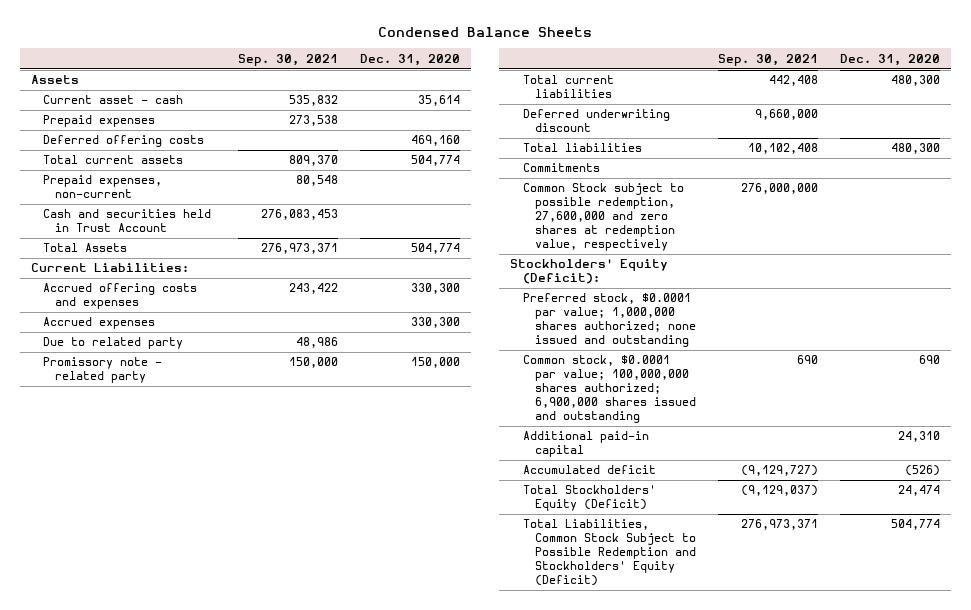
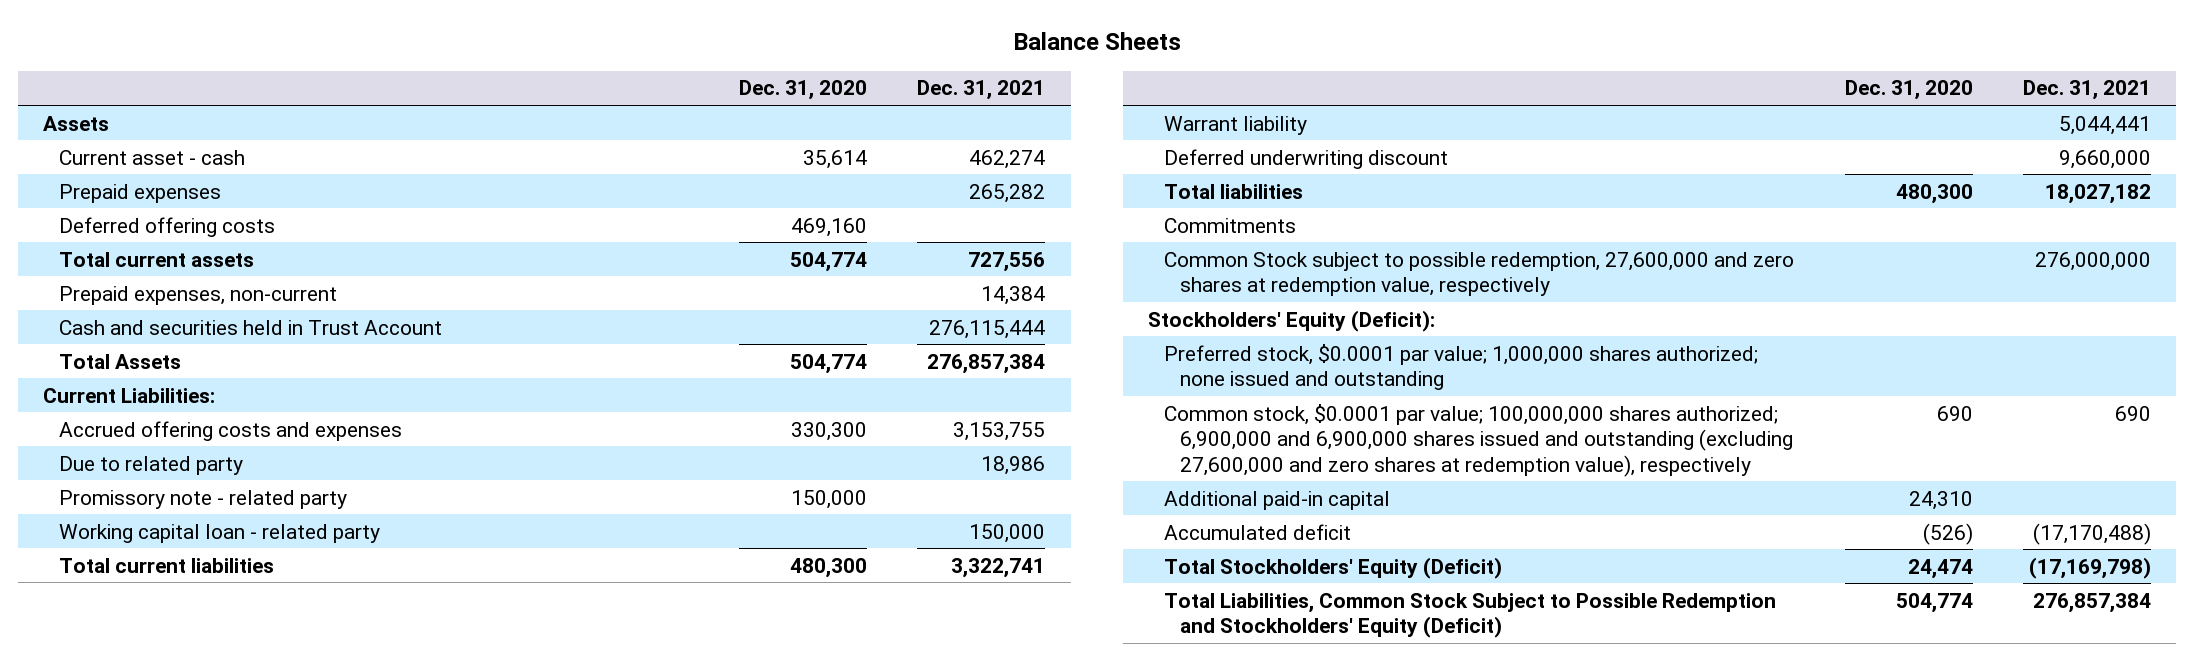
[378,27,593,38] Condensed Balance Sheets -> [1012,32,1181,51] Balance Sheets
[238,53,339,66] Sep. 30, 2021 -> none
none -> [917,80,1046,101] Dec. 31, 2021
[42,317,155,330] Accrued expenses -> none
none -> [58,523,380,543] Working capital loan - related party
none -> [1164,115,1308,135] Warrant liability
[522,355,696,424] Common stock, $0.0001 par value; 100,000,000 shares authorized; 6,900,000 shares issued and outstanding -> [1164,403,1794,477] Common stock, $0.0001 par value; 100,000,000 shares authorized; 6,900,000 and 6,900,000 shares issued and outstanding (excluding 27,600,000 and zero shares at redemption value), respectively

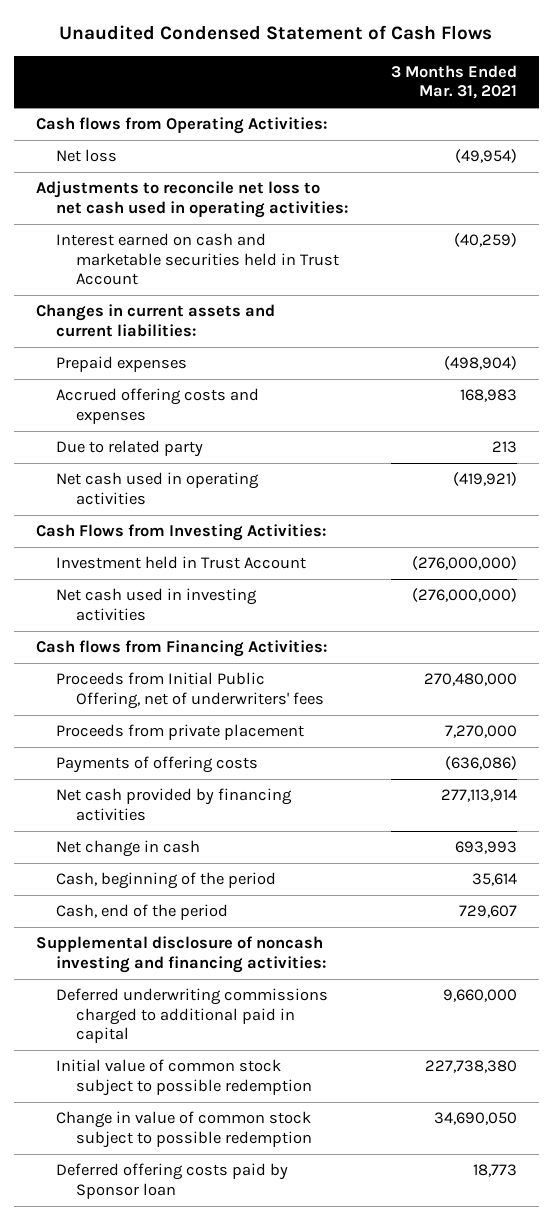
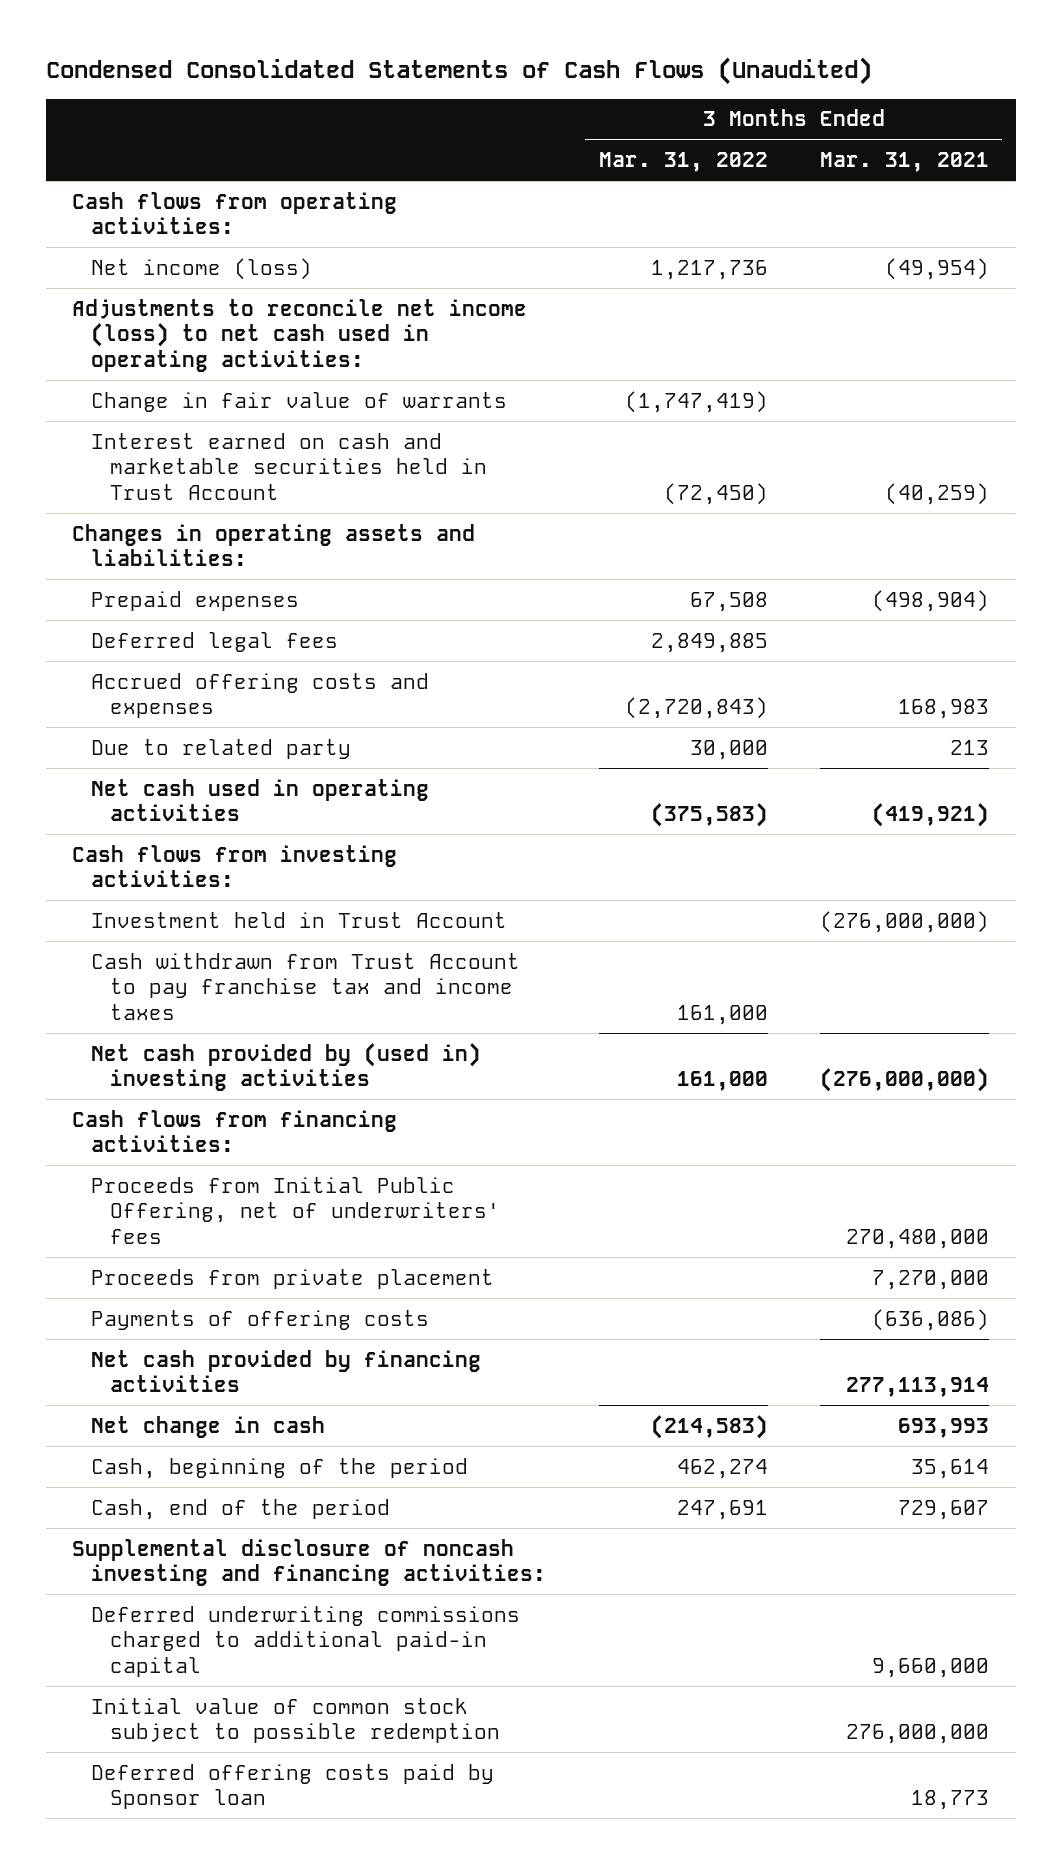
[59,25,493,41] Unaudited Condensed Statement of Cash Flows -> [45,56,872,85] Condensed Consolidated Statements of Cash Flows (Unaudited)
none -> [598,151,768,172] Mar. 31, 2022
[35,117,327,135] Cash flows from Operating Activities: -> [71,191,397,235] Cash flows from operating activities:
[55,149,117,163] Net loss -> [90,257,312,280] Net income (loss)
[35,181,348,218] Adjustments to reconcile net loss to net cash used in operating activities: -> [71,298,527,372] Adjustments to reconcile net income (loss) to net cash used in operating activities:
none -> [90,391,507,412] Change in fair value of warrants
[35,304,275,337] Changes in current assets and current liabilities: -> [71,523,475,567] Changes in operating assets and liabilities:
none -> [90,631,338,652] Deferred legal fees
[35,524,326,542] Cash Flows from Investing Activities: -> [71,844,397,888] Cash flows from investing activities:
none -> [90,952,520,1020] Cash withdrawn from Trust Account to pay franchise tax and income taxes
[55,588,257,621] Net cash used in investing activities -> [90,1042,481,1092] Net cash provided by (used in) investing activities
[35,640,327,658] Cash flows from Financing Activities: -> [71,1109,397,1153] Cash flows from financing activities:
[55,1111,312,1148] Change in value of common stock subject to possible redemption -> none
[55,988,328,1043] Deferred underwriting commissions charged to additional paid in capital -> [90,1605,520,1677] Deferred underwriting commissions charged to additional paid-in capital
[425,1060,518,1074] 227,738,380 -> [846,1724,990,1745] 276,000,000

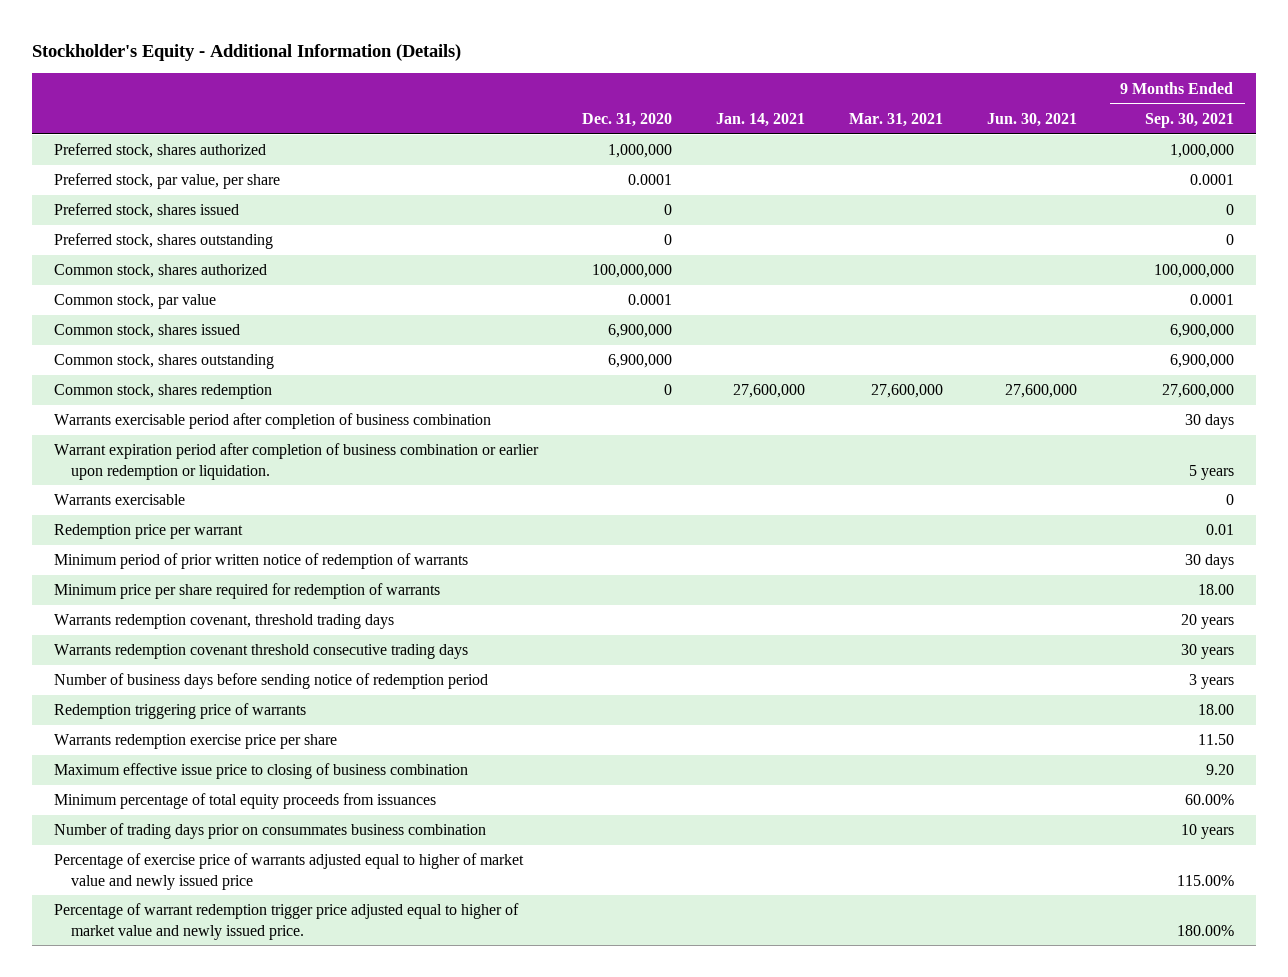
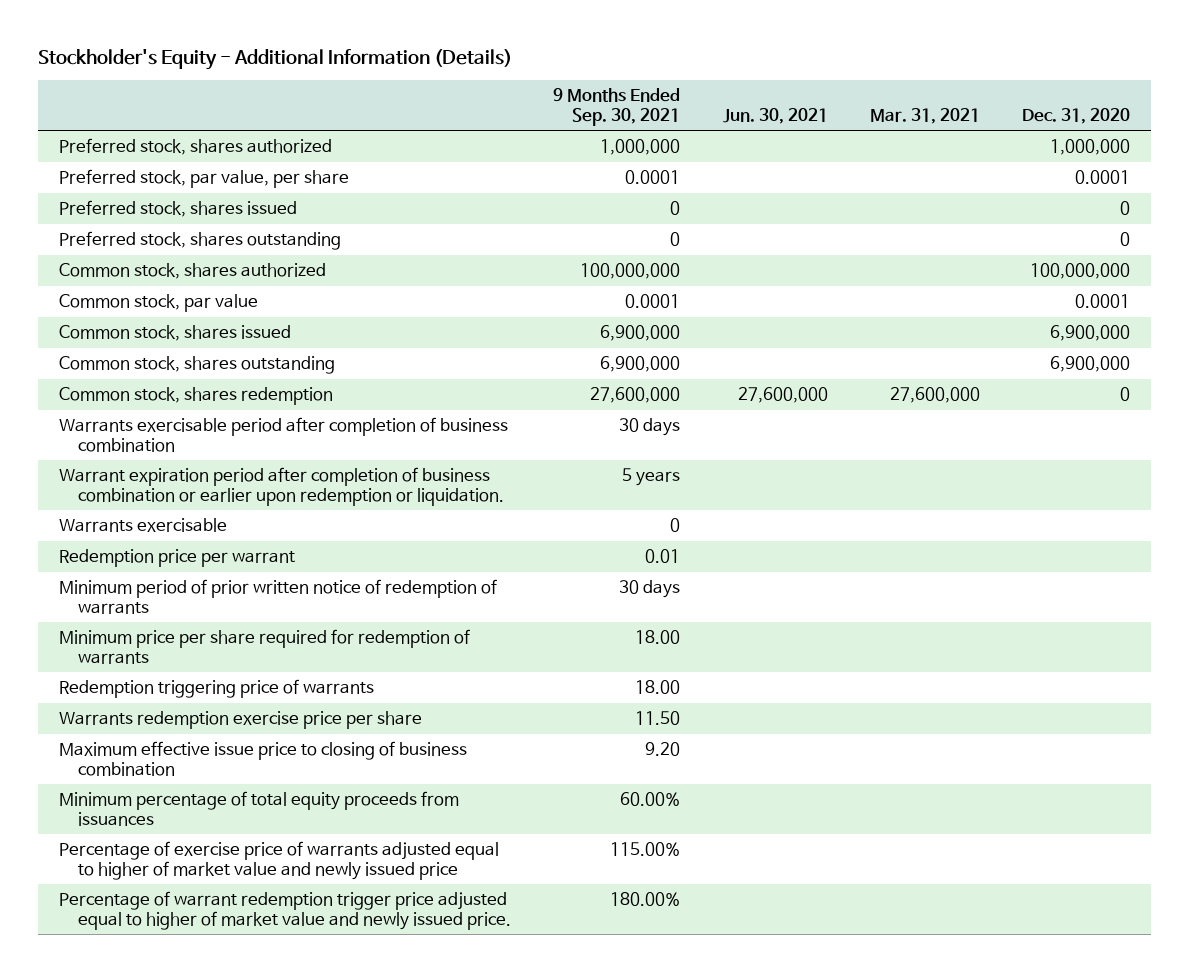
[716,112,806,127] Jan. 14, 2021 -> none
[54,614,395,630] Warrants redemption covenant, threshold trading days -> none
[54,644,469,660] Warrants redemption covenant threshold consecutive trading days -> none
[54,673,489,690] Number of business days before sending notice of redemption period -> none
[54,823,487,840] Number of trading days prior on consummates business combination -> none

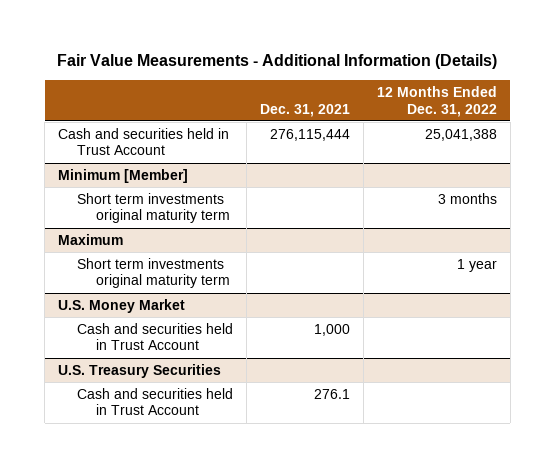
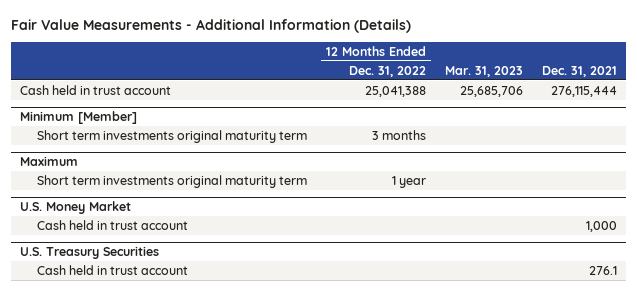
none -> [444,65,523,77] Mar. 31, 2023
[58,127,230,156] Cash and securities held in Trust Account -> [20,84,172,95] Cash held in trust account
[77,322,234,351] Cash and securities held in Trust Account -> [37,219,189,230] Cash held in trust account
[77,387,234,416] Cash and securities held in Trust Account -> [37,264,189,275] Cash held in trust account

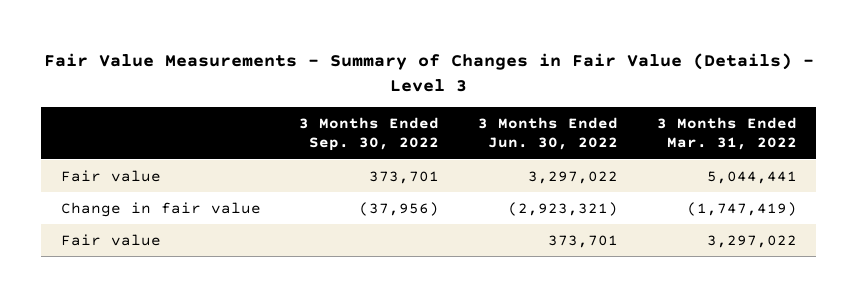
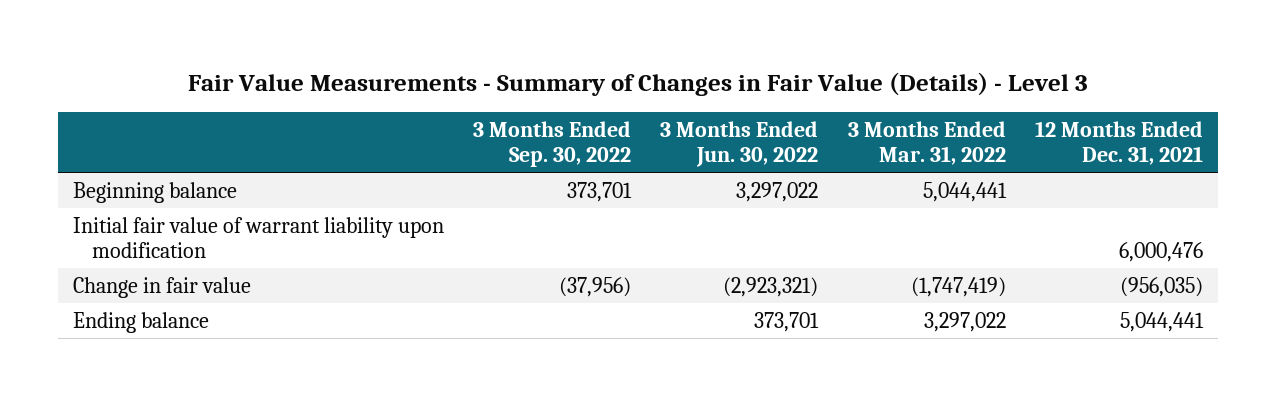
none -> [1034,120,1203,166] 12 Months Ended Dec. 31, 2021
[60,169,161,182] Fair value -> [72,181,237,203] Beginning balance
none -> [72,216,444,258] Initial fair value of warrant liability upon modification
[60,233,161,246] Fair value -> [72,311,209,333] Ending balance

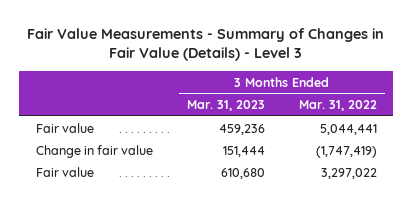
[472,120,631,168] 3 Months Ended Sep. 30, 2022 -> none
[660,120,819,168] 3 Months Ended Jun. 30, 2022 -> none
[1034,120,1203,166] 12 Months Ended Dec. 31, 2021 -> none
none -> [186,99,265,111] Mar. 31, 2023
[72,216,444,258] Initial fair value of warrant liability upon modification -> none
[72,181,237,203] Beginning balance -> [36,122,95,133] Fair value
[72,311,209,333] Ending balance -> [36,166,95,177] Fair value

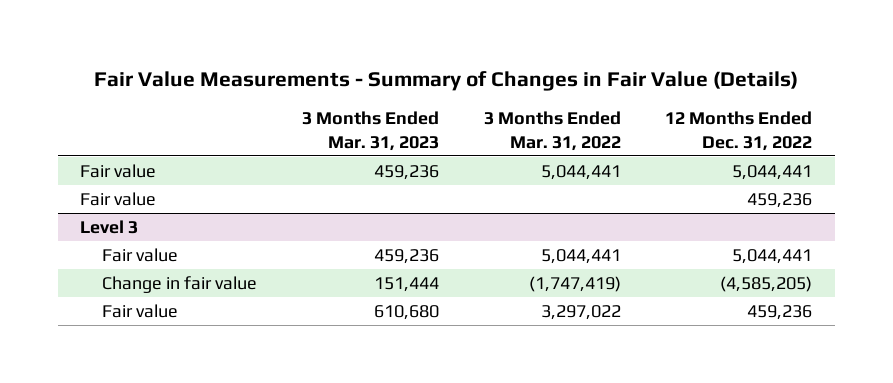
[27,27,385,62] Fair Value Measurements - Summary of Changes in Fair Value (Details) - Level 3 -> [94,71,799,92] Fair Value Measurements - Summary of Changes in Fair Value (Details)
none -> [665,111,813,151] 12 Months Ended Dec. 31, 2022
none -> [80,192,157,207] Fair value
none -> [80,220,139,235] Level 3
none -> [101,248,178,263] Fair value

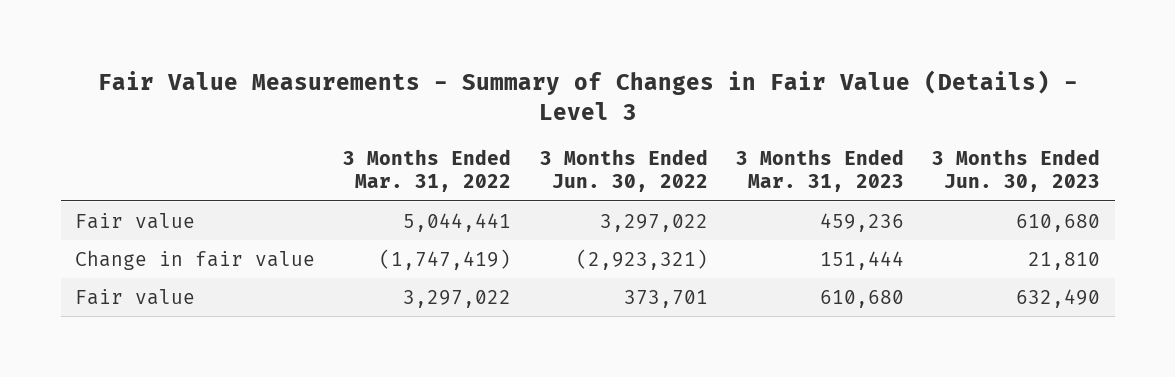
[94,71,799,92] Fair Value Measurements - Summary of Changes in Fair Value (Details) -> [97,70,1078,121] Fair Value Measurements - Summary of Changes in Fair Value (Details) - Level 3
[665,111,813,151] 12 Months Ended Dec. 31, 2022 -> none
none -> [539,149,708,193] 3 Months Ended Jun. 30, 2022
none -> [932,149,1101,193] 3 Months Ended Jun. 30, 2023
[80,192,157,207] Fair value -> none
[80,220,139,235] Level 3 -> none
[101,248,178,263] Fair value -> none

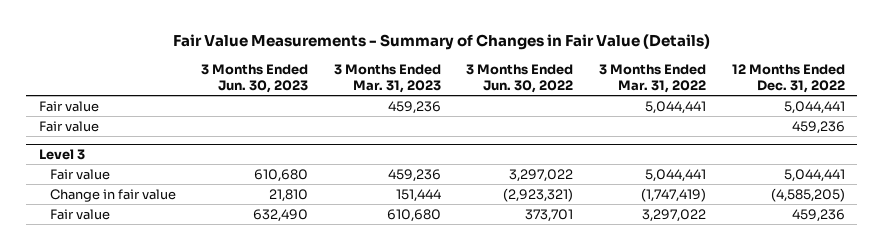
[97,70,1078,121] Fair Value Measurements - Summary of Changes in Fair Value (Details) - Level 3 -> [172,33,710,50] Fair Value Measurements - Summary of Changes in Fair Value (Details)
none -> [731,63,845,93] 12 Months Ended Dec. 31, 2022
none -> [38,100,99,112] Fair value
none -> [38,120,99,132] Fair value
none -> [38,148,85,160] Level 3

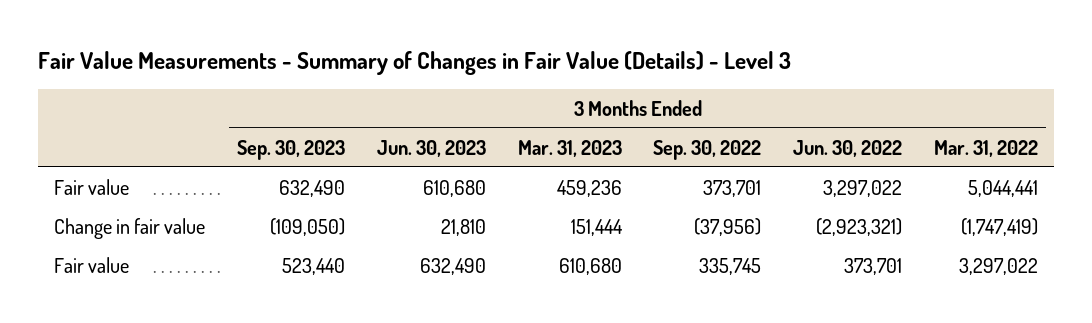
[172,33,710,50] Fair Value Measurements - Summary of Changes in Fair Value (Details) -> [37,51,791,76] Fair Value Measurements - Summary of Changes in Fair Value (Details) - Level 3
[731,63,845,93] 12 Months Ended Dec. 31, 2022 -> none
none -> [236,139,345,160] Sep. 30, 2023
none -> [653,139,762,160] Sep. 30, 2022
[38,100,99,112] Fair value -> none
[38,120,99,132] Fair value -> none
[38,148,85,160] Level 3 -> none

